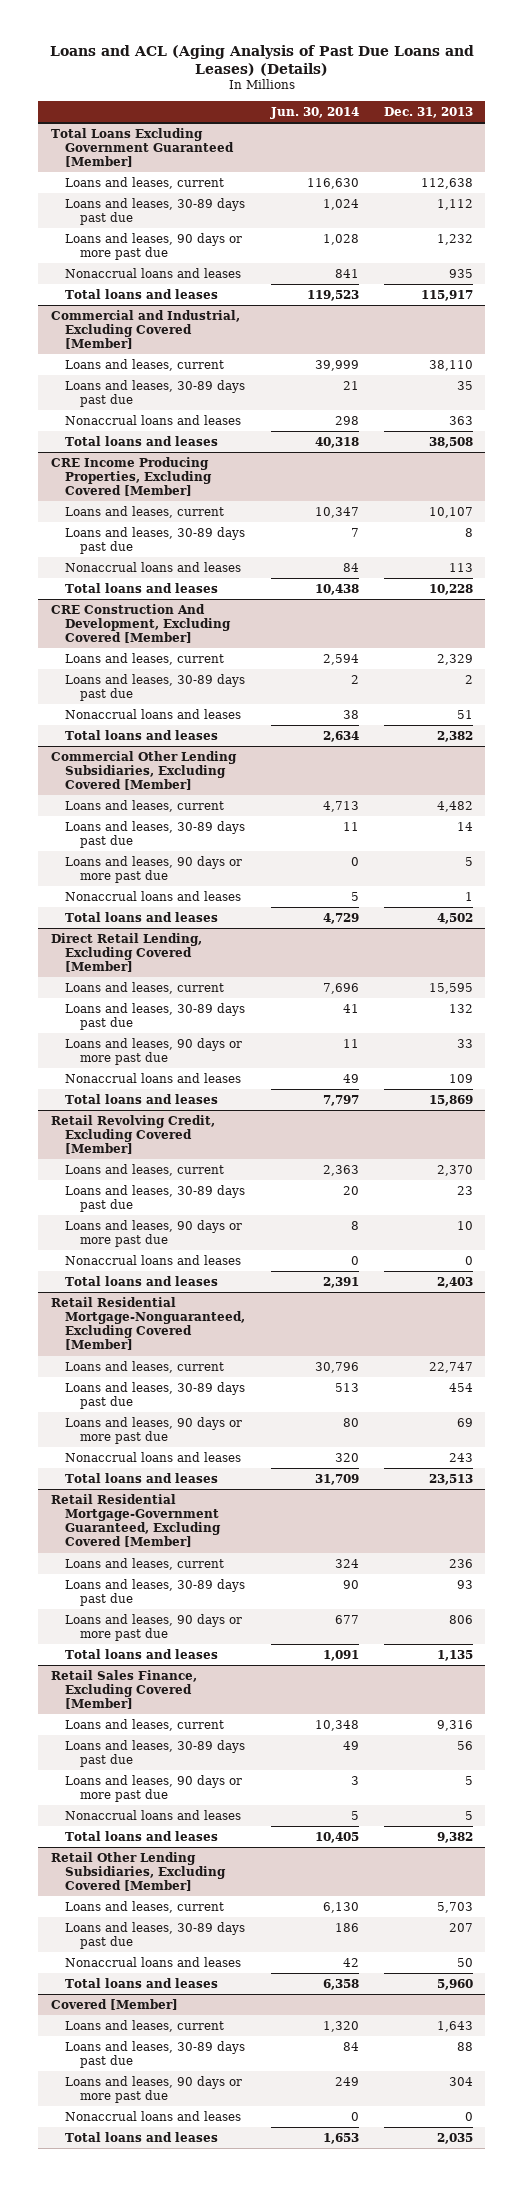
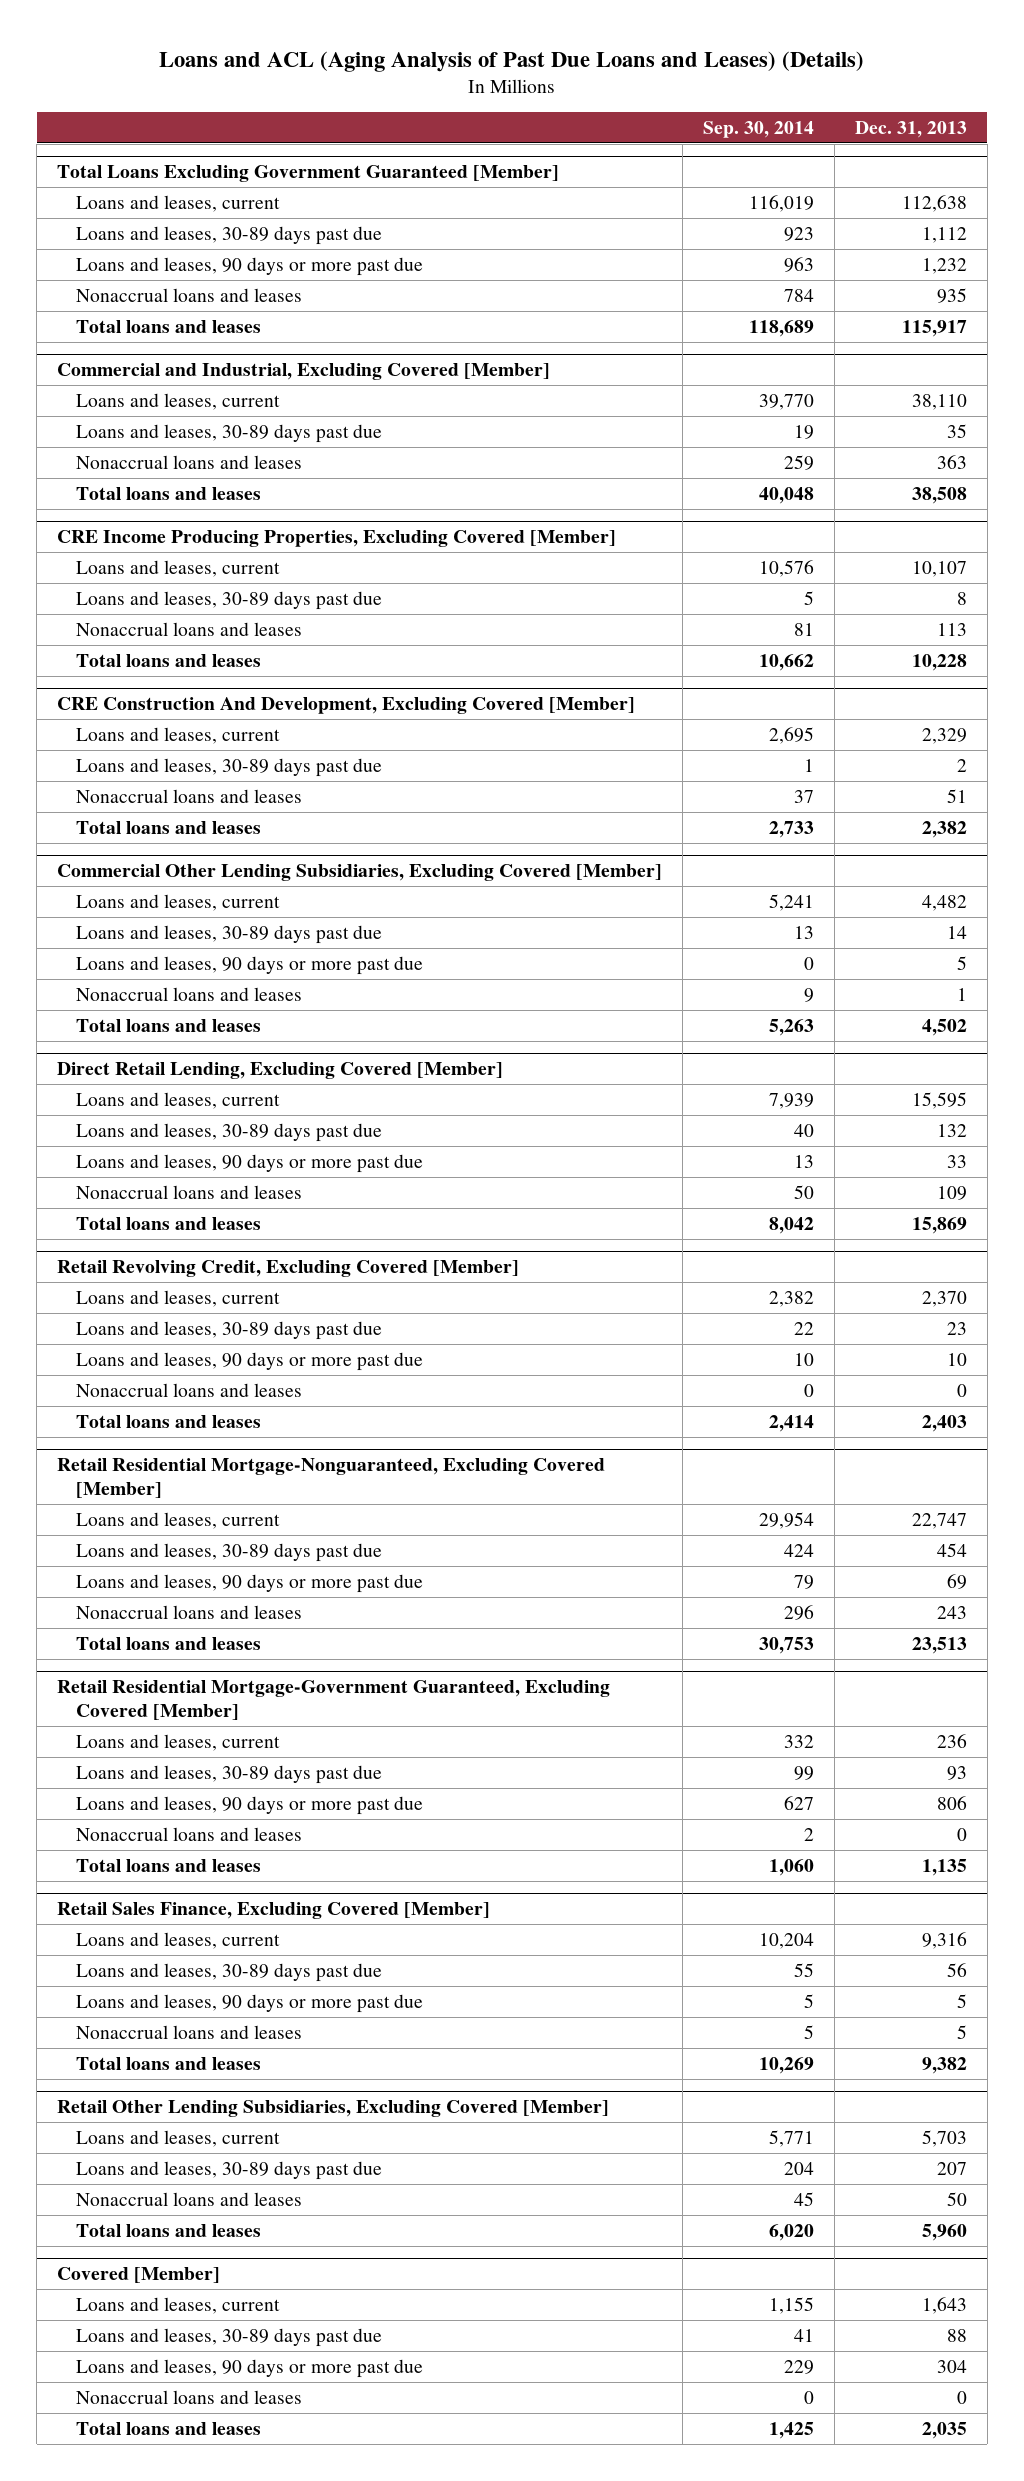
[269,106,359,119] Jun. 30, 2014 -> none
none -> [703,120,815,138] Sep. 30, 2014
none -> [76,1826,303,1841] Nonaccrual loans and leases

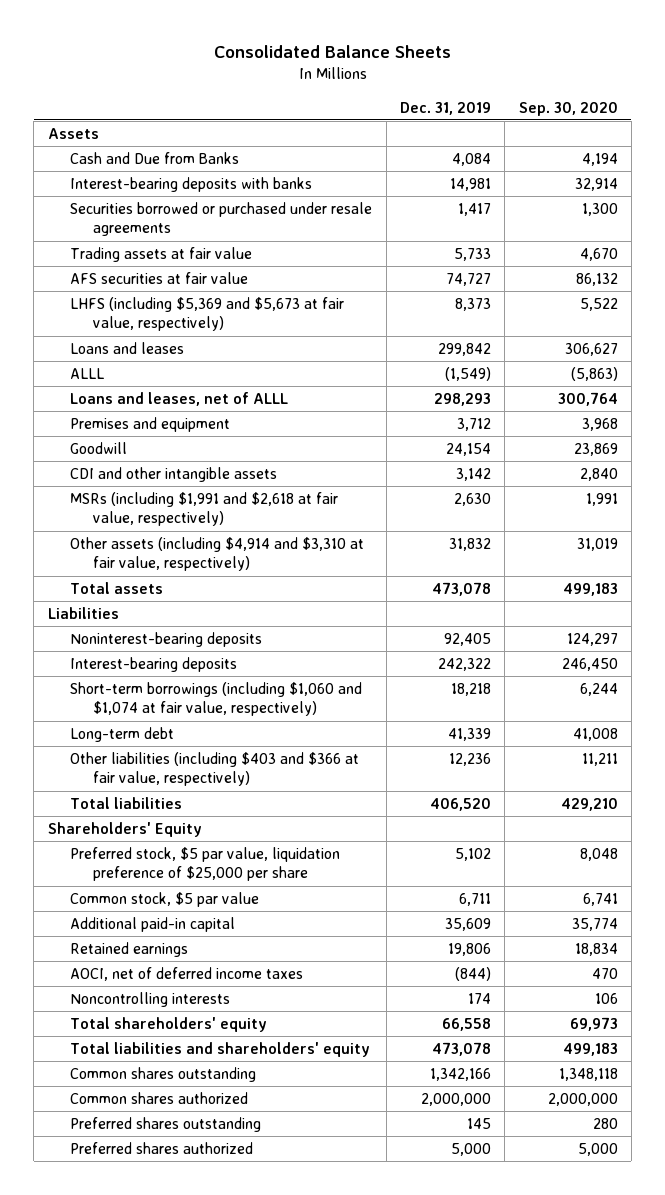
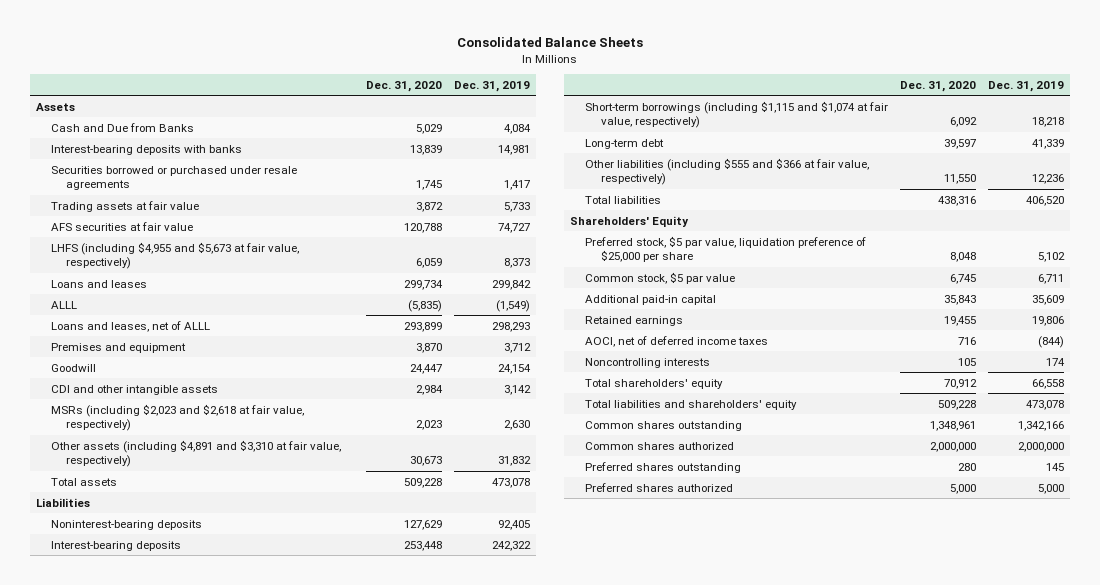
[518,101,618,116] Sep. 30, 2020 -> none
none -> [365,80,442,92] Dec. 31, 2020
[70,296,345,332] LHFS (including $5,369 and $5,673 at fair value, respectively) -> [50,241,299,269] LHFS (including $4,955 and $5,673 at fair value, respectively)
[70,491,339,527] MSRs (including $1,991 and $2,618 at fair value, respectively) -> [50,403,304,431] MSRs (including $2,023 and $2,618 at fair value, respectively)
[70,536,365,572] Other assets (including $4,914 and $3,310 at fair value, respectively) -> [50,439,341,467] Other assets (including $4,891 and $3,310 at fair value, respectively)
[70,681,363,717] Short-term borrowings (including $1,060 and $1,074 at fair value, respectively) -> [585,100,889,128] Short-term borrowings (including $1,115 and $1,074 at fair value, respectively)
[70,751,360,787] Other liabilities (including $403 and $366 at fair value, respectively) -> [585,157,870,185] Other liabilities (including $555 and $366 at fair value, respectively)

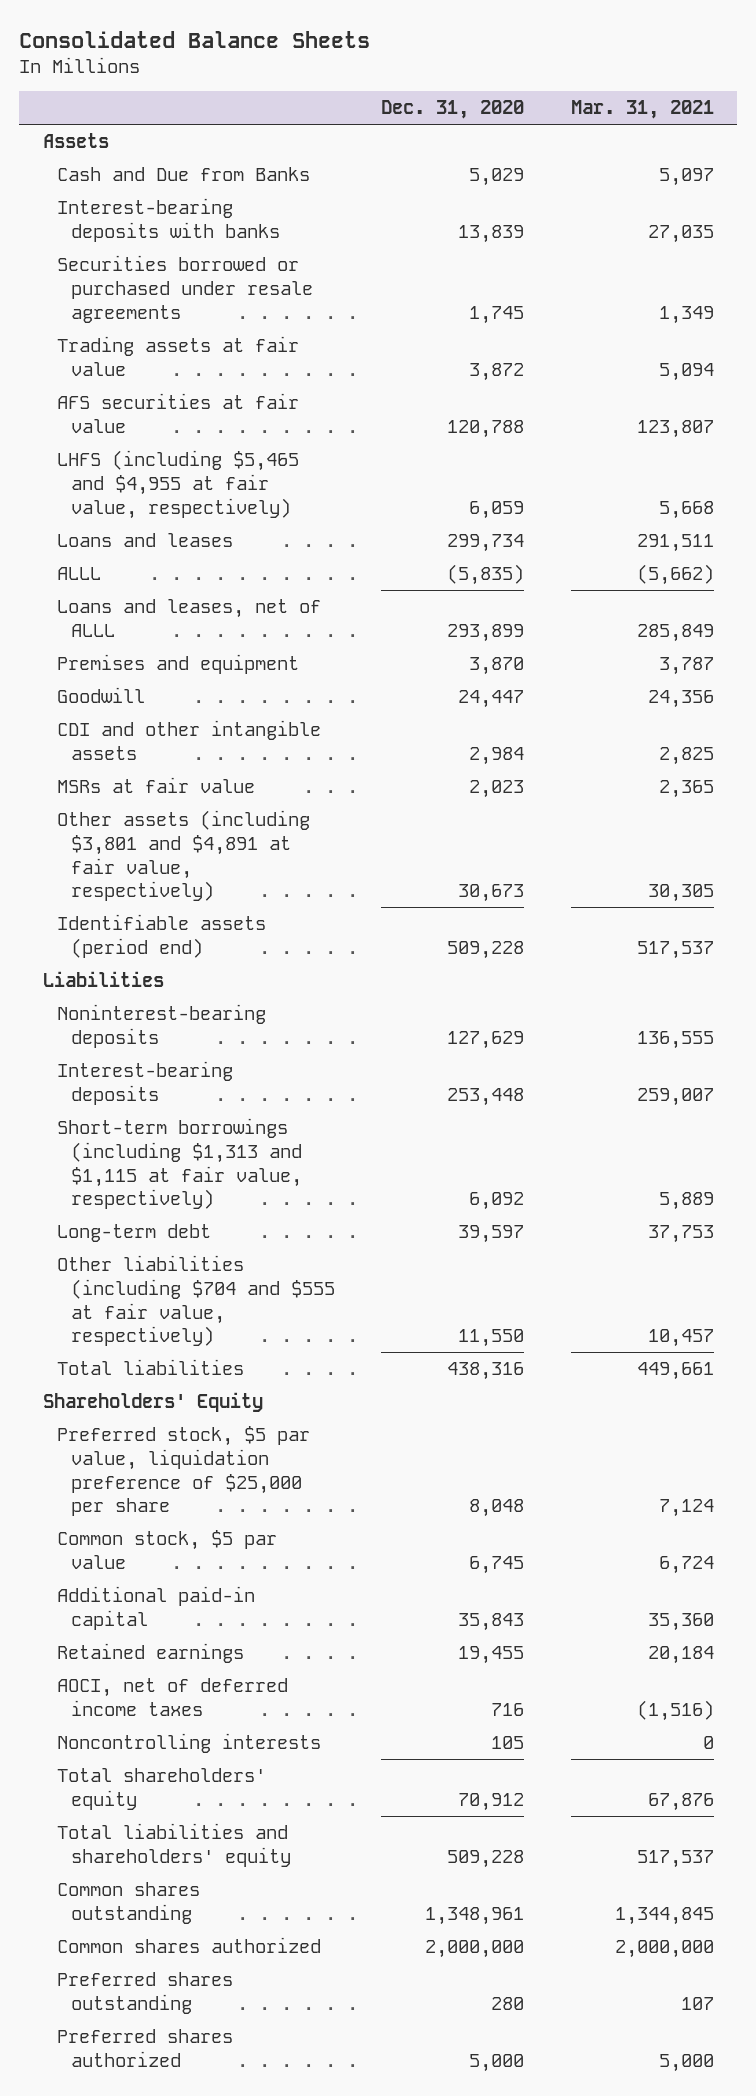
[453,80,530,92] Dec. 31, 2019 -> none
none -> [570,100,714,120] Mar. 31, 2021
[50,241,299,269] LHFS (including $4,955 and $5,673 at fair value, respectively) -> [56,449,299,519] LHFS (including $5,465 and $4,955 at fair value, respectively)
[50,403,304,431] MSRs (including $2,023 and $2,618 at fair value, respectively) -> [56,776,255,793] MSRs at fair value
[50,439,341,467] Other assets (including $4,891 and $3,310 at fair value, respectively) -> [56,809,310,902] Other assets (including $3,801 and $4,891 at fair value, respectively)
[50,477,117,486] Total assets -> [56,913,266,958] Identifiable assets (period end)
[585,100,889,128] Short-term borrowings (including $1,115 and $1,074 at fair value, respectively) -> [56,1117,302,1210] Short-term borrowings (including $1,313 and $1,115 at fair value, respectively)
[585,157,870,185] Other liabilities (including $555 and $366 at fair value, respectively) -> [56,1254,335,1347] Other liabilities (including $704 and $555 at fair value, respectively)

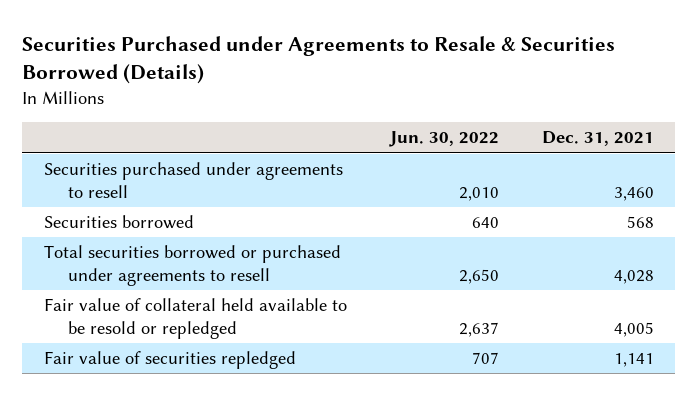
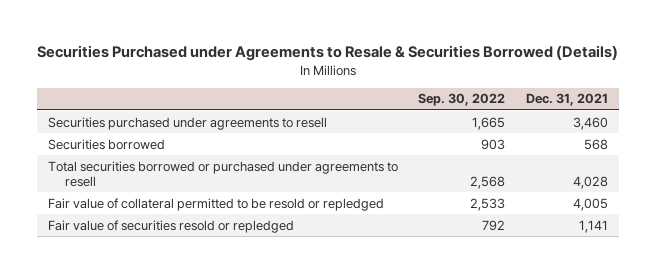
[388,131,499,148] Jun. 30, 2022 -> none
none -> [418,93,506,107] Sep. 30, 2022
[43,298,347,339] Fair value of collateral held available to be resold or repledged -> [47,197,384,211] Fair value of collateral permitted to be resold or repledged
[43,351,296,370] Fair value of securities repledged -> [47,219,294,233] Fair value of securities resold or repledged

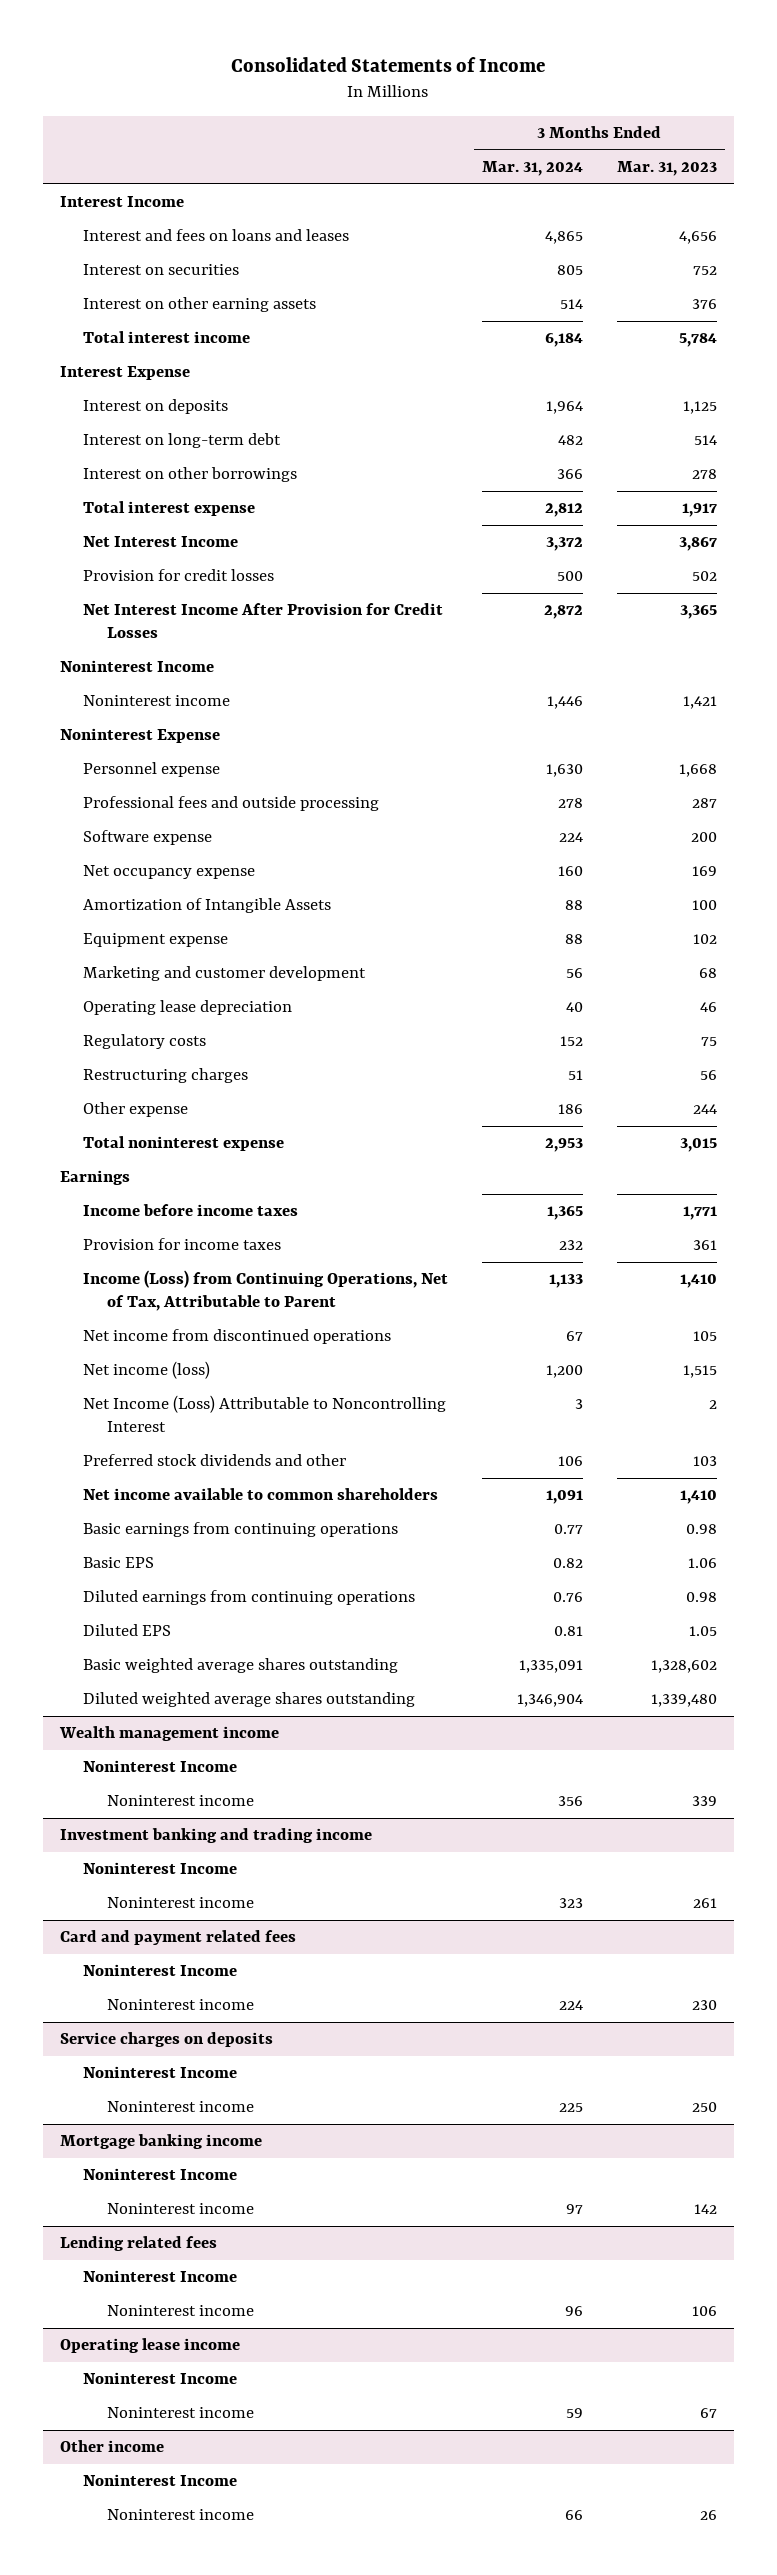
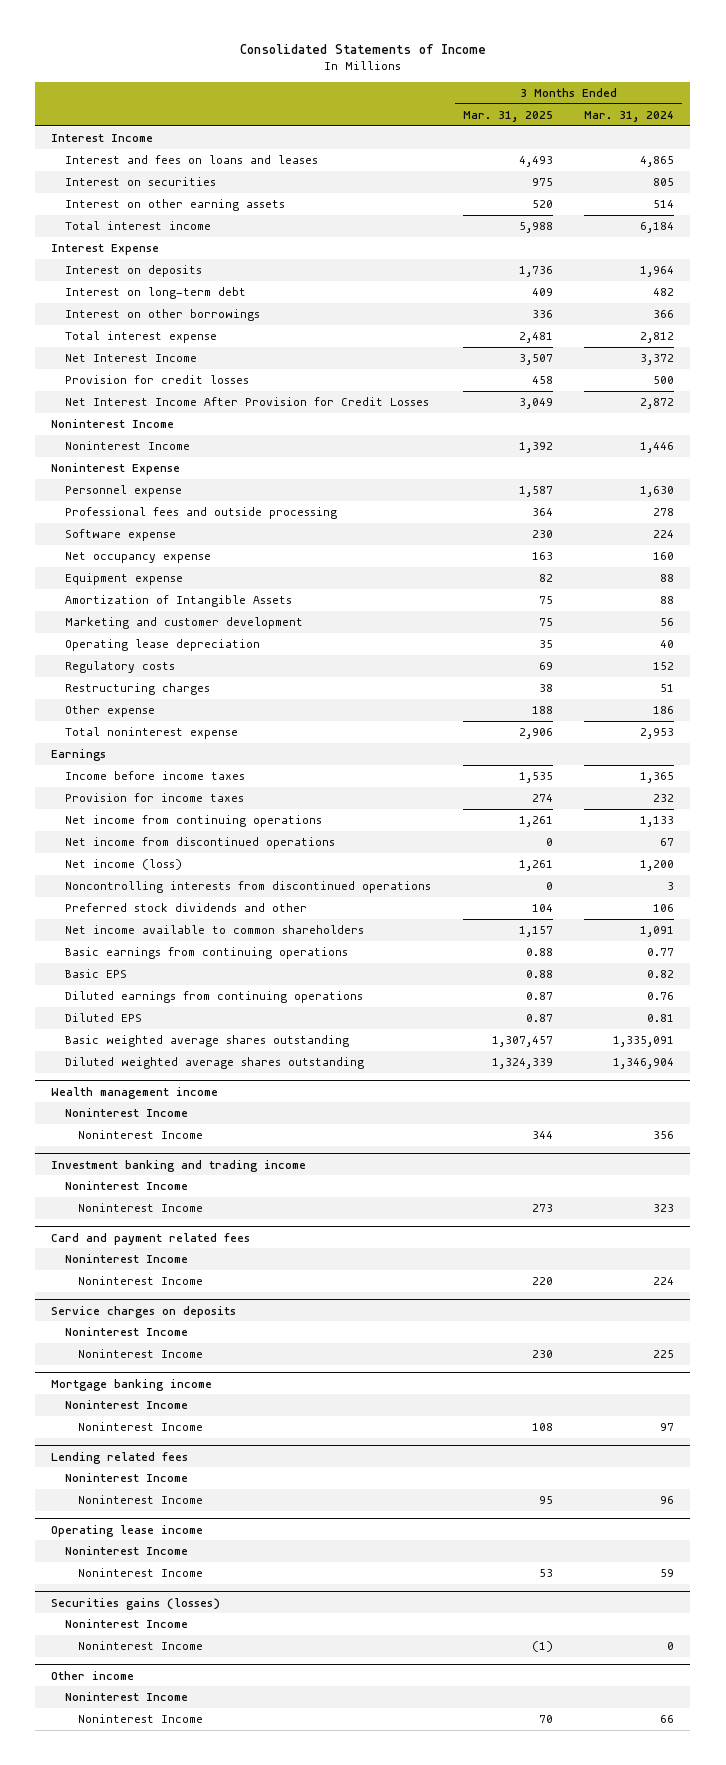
[616,161,717,177] Mar. 31, 2023 -> none
none -> [462,110,553,122] Mar. 31, 2025
[83,695,231,707] Noninterest income -> [64,441,190,451] Noninterest Income
[83,898,332,914] Amortization of Intangible Assets -> [64,595,292,608] Amortization of Intangible Assets
[83,1270,449,1312] Income (Loss) from Continuing Operations, Net of Tax, Attributable to Parent -> [64,815,322,828] Net income from continuing operations
[83,1395,447,1433] Net Income (Loss) Attributable to Noncontrolling Interest -> [64,881,431,894] Noncontrolling interests from discontinued operations
[106,1795,254,1807] Noninterest income -> [78,1130,204,1140] Noninterest Income
[106,1897,254,1909] Noninterest income -> [78,1203,204,1213] Noninterest Income
[106,1999,254,2011] Noninterest income -> [78,1276,204,1286] Noninterest Income
[106,2101,254,2113] Noninterest income -> [78,1349,204,1359] Noninterest Income
[106,2203,254,2215] Noninterest income -> [78,1422,204,1432] Noninterest Income
[106,2305,254,2317] Noninterest income -> [78,1495,204,1505] Noninterest Income
[106,2407,254,2419] Noninterest income -> [78,1568,204,1578] Noninterest Income
none -> [51,1597,221,1610] Securities gains (losses)
none -> [64,1619,188,1629] Noninterest Income
none -> [78,1641,204,1651] Noninterest Income
[106,2509,254,2521] Noninterest income -> [78,1714,204,1724] Noninterest Income

